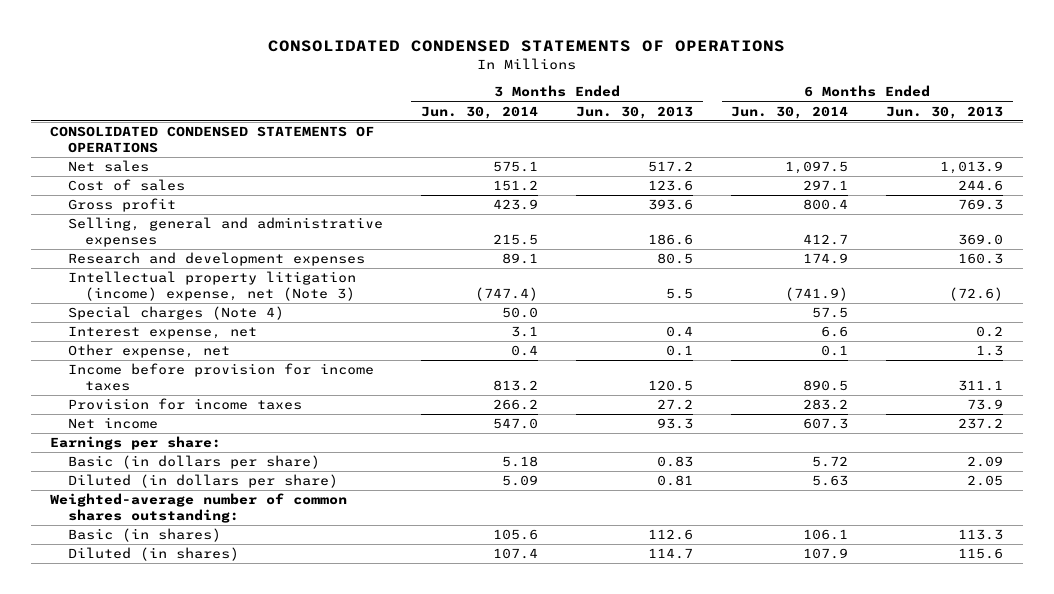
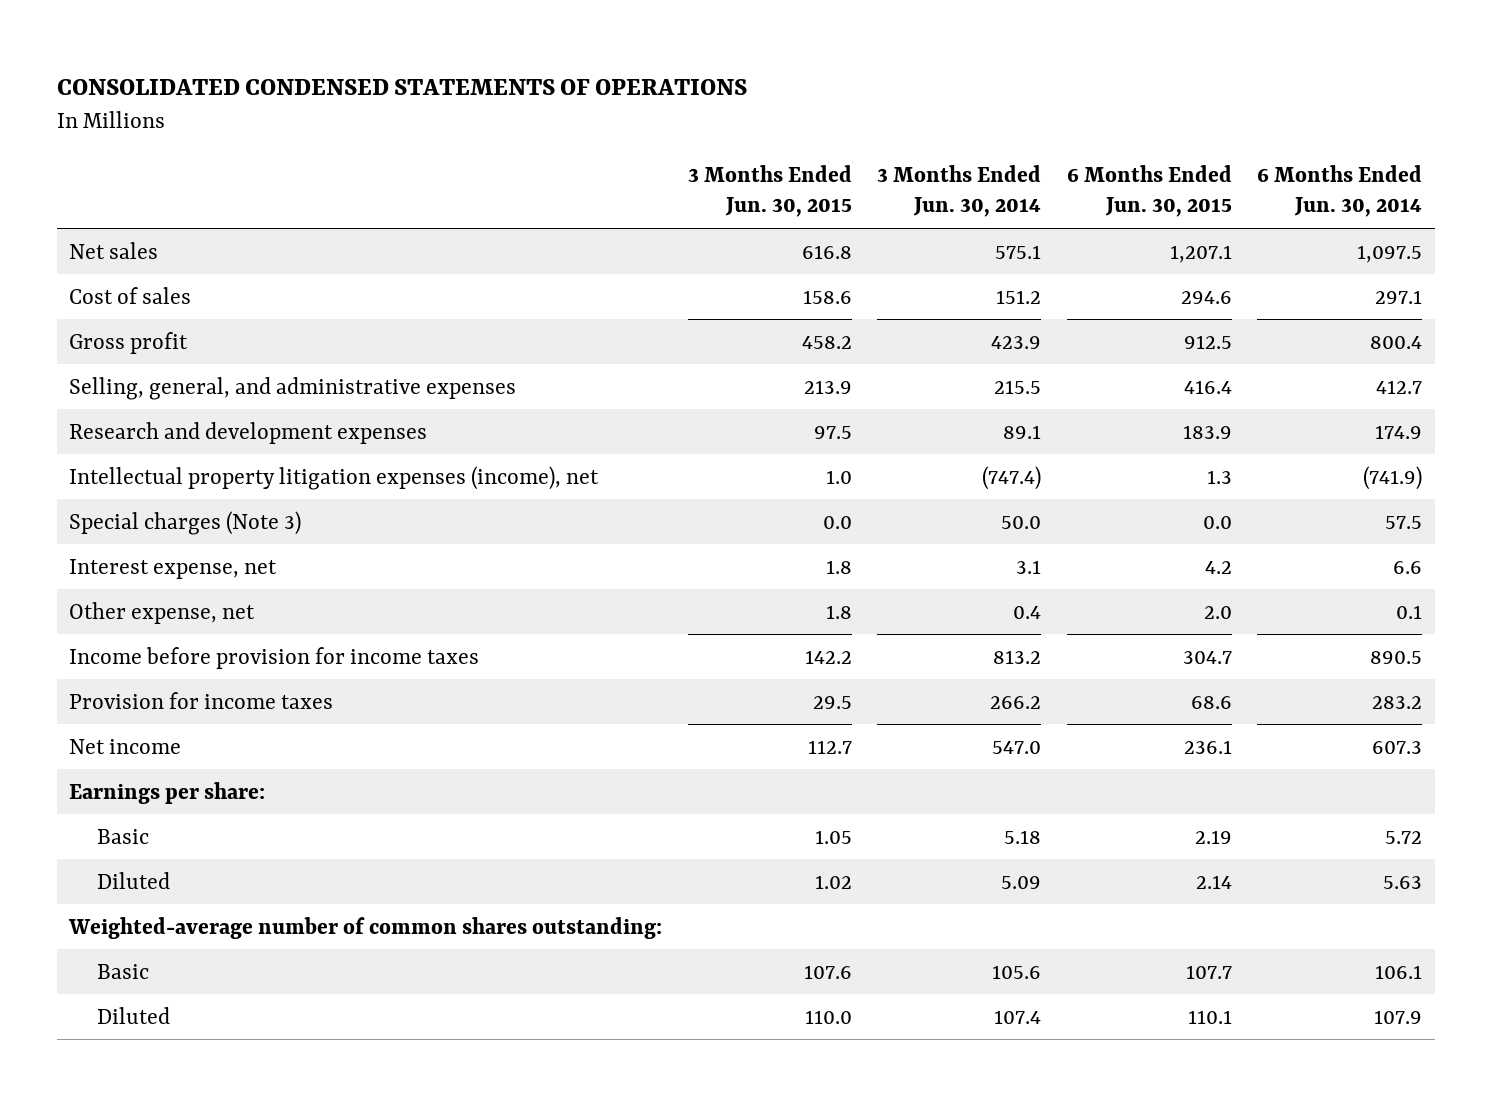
[576,105,694,119] Jun. 30, 2013 -> none
[886,105,1004,119] Jun. 30, 2013 -> none
none -> [687,164,852,218] 3 Months Ended Jun. 30, 2015
none -> [1066,164,1232,218] 6 Months Ended Jun. 30, 2015
[50,126,375,153] CONSOLIDATED CONDENSED STATEMENTS OF OPERATIONS -> none
[67,217,383,247] Selling, general and administrative expenses -> [69,376,517,400] Selling, general, and administrative expenses
[67,271,356,301] Intellectual property litigation (income) expense, net (Note 3) -> [69,465,600,490] Intellectual property litigation expenses (income), net
[67,306,284,321] Special charges (Note 4) -> [69,510,302,535] Special charges (Note 3)
[67,455,320,470] Basic (in dollars per share) -> [96,828,149,844] Basic
[67,474,338,489] Diluted (in dollars per share) -> [96,871,170,889] Diluted
[67,528,221,543] Basic (in shares) -> [96,963,149,979] Basic
[67,547,239,562] Diluted (in shares) -> [96,1006,170,1024] Diluted

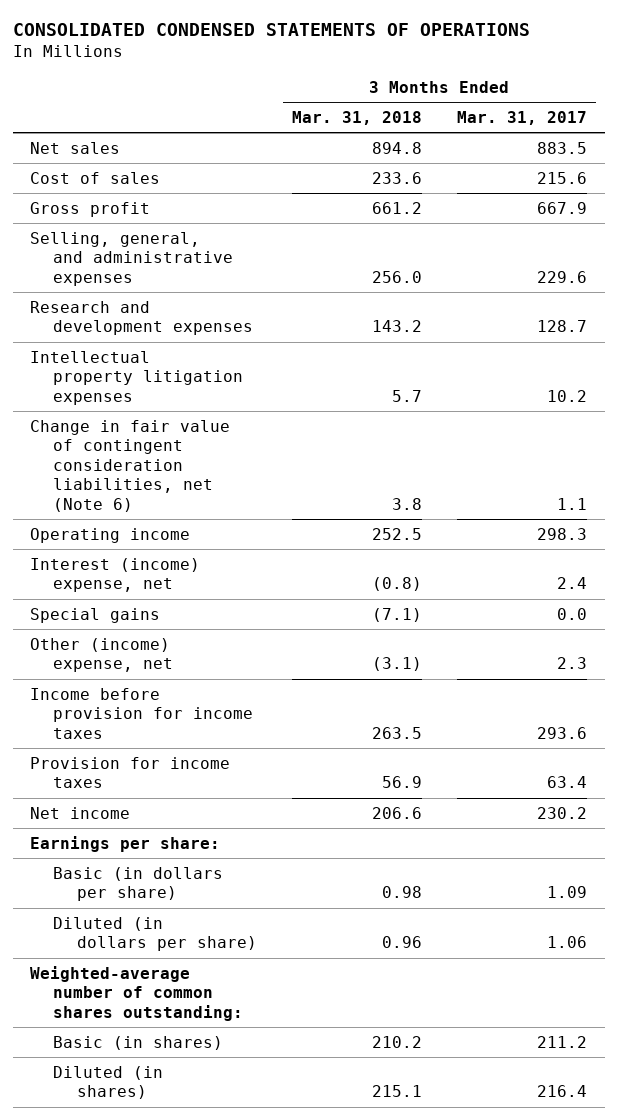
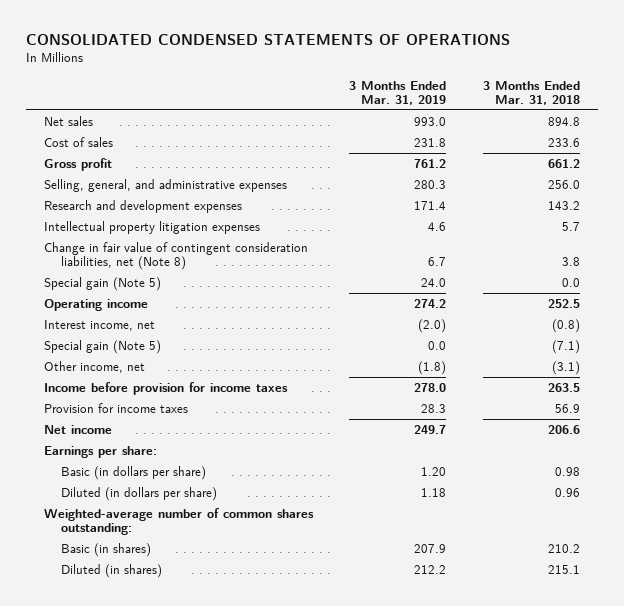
[457,110,588,125] Mar. 31, 2017 -> none
none -> [349,80,447,106] 3 Months Ended Mar. 31, 2019
[30,419,231,512] Change in fair value of contingent consideration liabilities, net (Note 6) -> [43,241,308,271] Change in fair value of contingent consideration liabilities, net (Note 8)
none -> [43,276,161,291] Special gain (Note 5)
[30,557,201,593] Interest (income) expense, net -> [43,319,155,331] Interest income, net
[30,607,161,623] Special gains -> [43,339,161,354] Special gain (Note 5)
[30,637,174,673] Other (income) expense, net -> [43,360,145,373] Other income, net

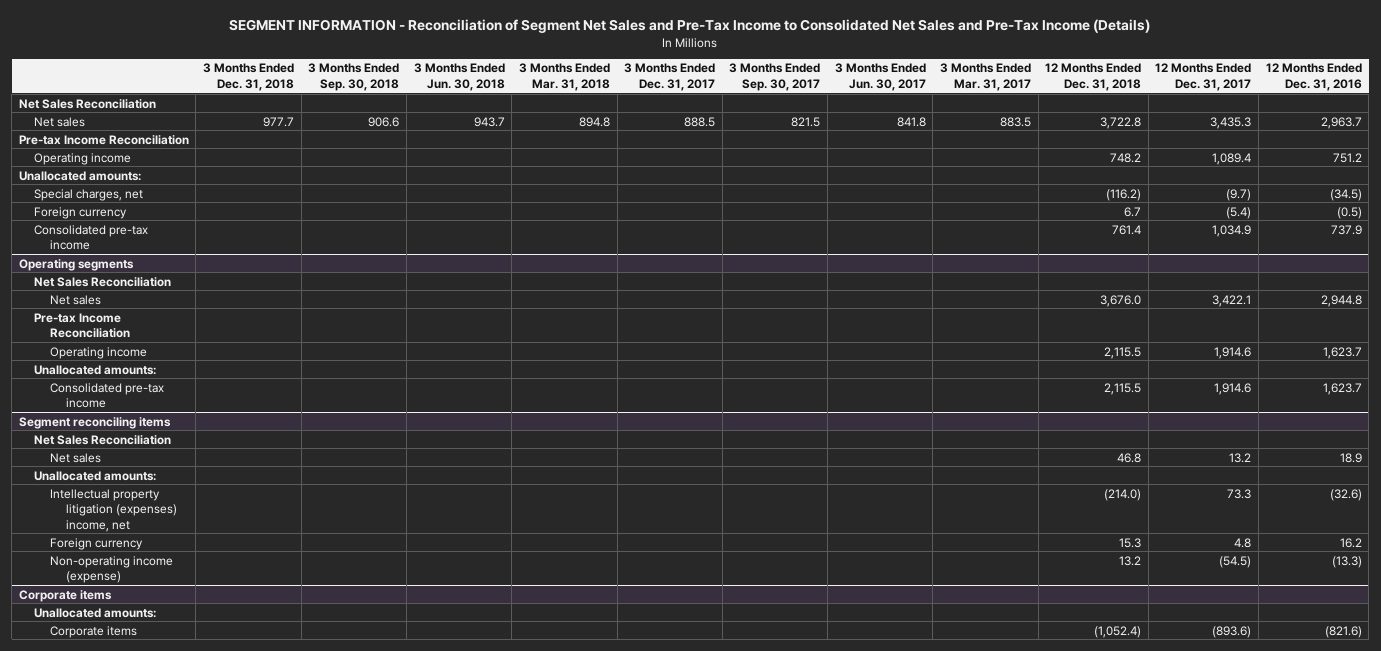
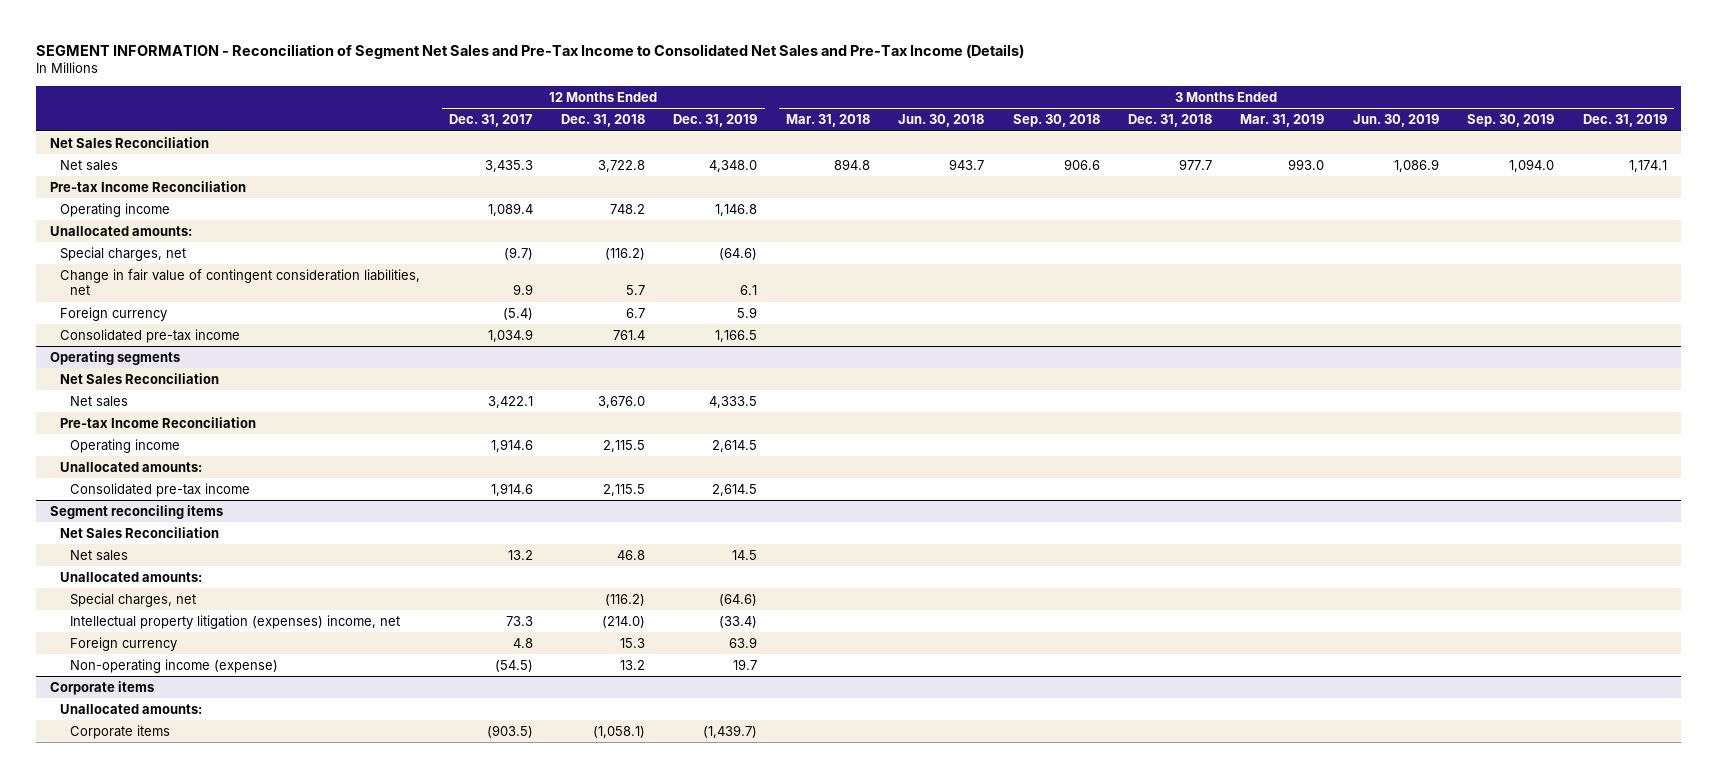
[624,63,716,91] 3 Months Ended Dec. 31, 2017 -> none
[729,63,821,91] 3 Months Ended Sep. 30, 2017 -> none
[834,63,926,91] 3 Months Ended Jun. 30, 2017 -> none
[939,63,1031,91] 3 Months Ended Mar. 31, 2017 -> none
[1265,63,1362,91] 12 Months Ended Dec. 31, 2016 -> none
none -> [673,114,758,128] Dec. 31, 2019
none -> [1240,114,1325,128] Mar. 31, 2019
none -> [1352,114,1439,128] Jun. 30, 2019
none -> [1467,114,1555,128] Sep. 30, 2019
none -> [1582,114,1667,128] Dec. 31, 2019
none -> [60,268,421,296] Change in fair value of contingent consideration liabilities, net
none -> [70,592,197,607] Special charges, net
[1094,625,1142,638] (1,052.4) -> [593,725,646,738] (1,058.1)
[1212,625,1252,638] (893.6) -> [486,724,533,738] (903.5)

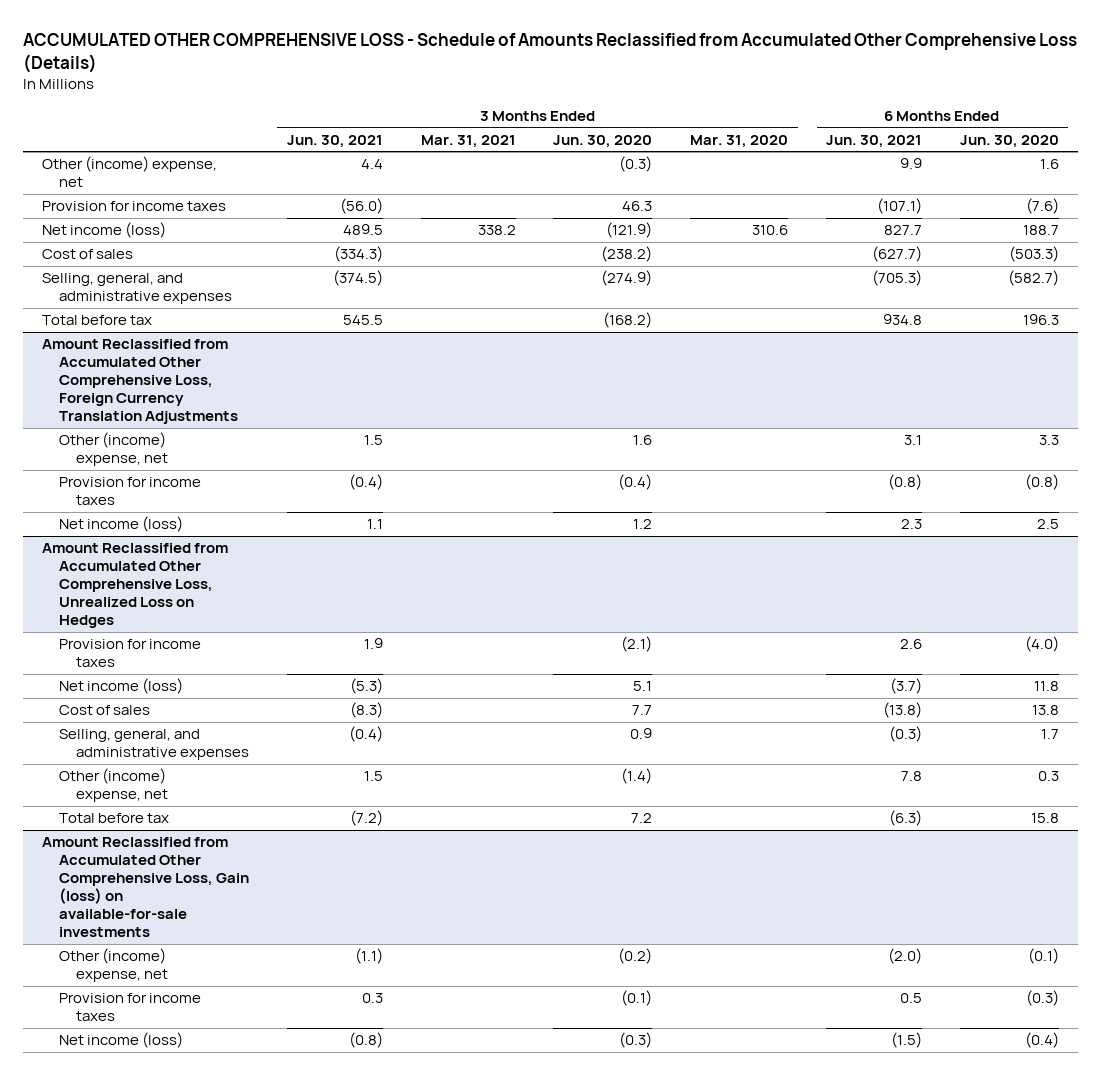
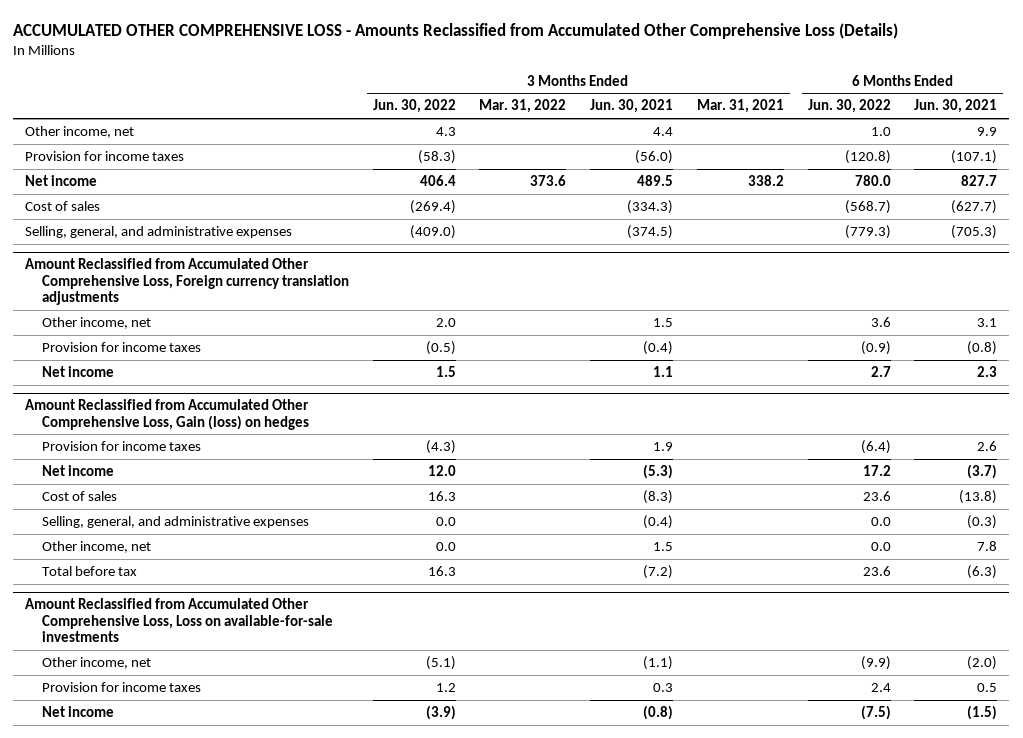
[22,32,1077,73] ACCUMULATED OTHER COMPREHENSIVE LOSS - Schedule of Amounts Reclassified from Accumulated Other Comprehensive Loss (Details) -> [13,22,899,39] ACCUMULATED OTHER COMPREHENSIVE LOSS - Amounts Reclassified from Accumulated Other Comprehensive Loss (Details)
[553,134,653,148] Jun. 30, 2020 -> none
[690,134,789,148] Mar. 31, 2020 -> none
[959,134,1059,148] Jun. 30, 2020 -> none
none -> [372,99,456,114] Jun. 30, 2022
none -> [479,99,567,114] Mar. 31, 2022
none -> [807,99,891,114] Jun. 30, 2022
[41,156,217,188] Other (income) expense, net -> [25,125,135,138] Other income, net
[41,222,166,239] Net income (loss) -> [25,174,98,186] Net income
[41,315,152,326] Total before tax -> none
[41,339,238,425] Amount Reclassified from Accumulated Other Comprehensive Loss, Foreign Currency Translation Adjustments -> [25,258,350,306] Amount Reclassified from Accumulated Other Comprehensive Loss, Foreign currency translation adjustments
[58,432,168,467] Other (income) expense, net -> [42,316,152,329] Other income, net
[58,516,183,533] Net income (loss) -> [42,365,115,377] Net income
[41,543,228,629] Amount Reclassified from Accumulated Other Comprehensive Loss, Unrealized Loss on Hedges -> [25,399,310,430] Amount Reclassified from Accumulated Other Comprehensive Loss, Gain (loss) on hedges
[58,678,183,695] Net income (loss) -> [42,464,115,476] Net income
[58,768,168,803] Other (income) expense, net -> [42,540,152,553] Other income, net
[41,837,249,938] Amount Reclassified from Accumulated Other Comprehensive Loss, Gain (loss) on available-for-sale investments -> [25,598,334,643] Amount Reclassified from Accumulated Other Comprehensive Loss, Loss on available-for-sale investments
[58,948,168,983] Other (income) expense, net -> [42,656,152,669] Other income, net
[58,1032,183,1049] Net income (loss) -> [42,705,115,717] Net income

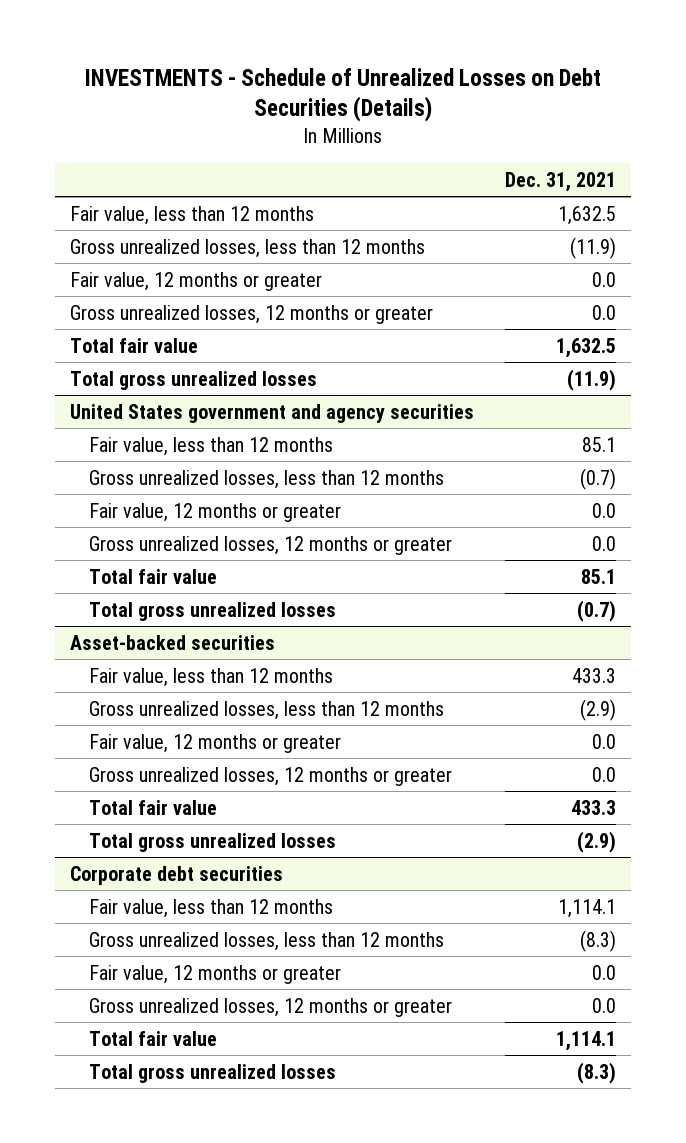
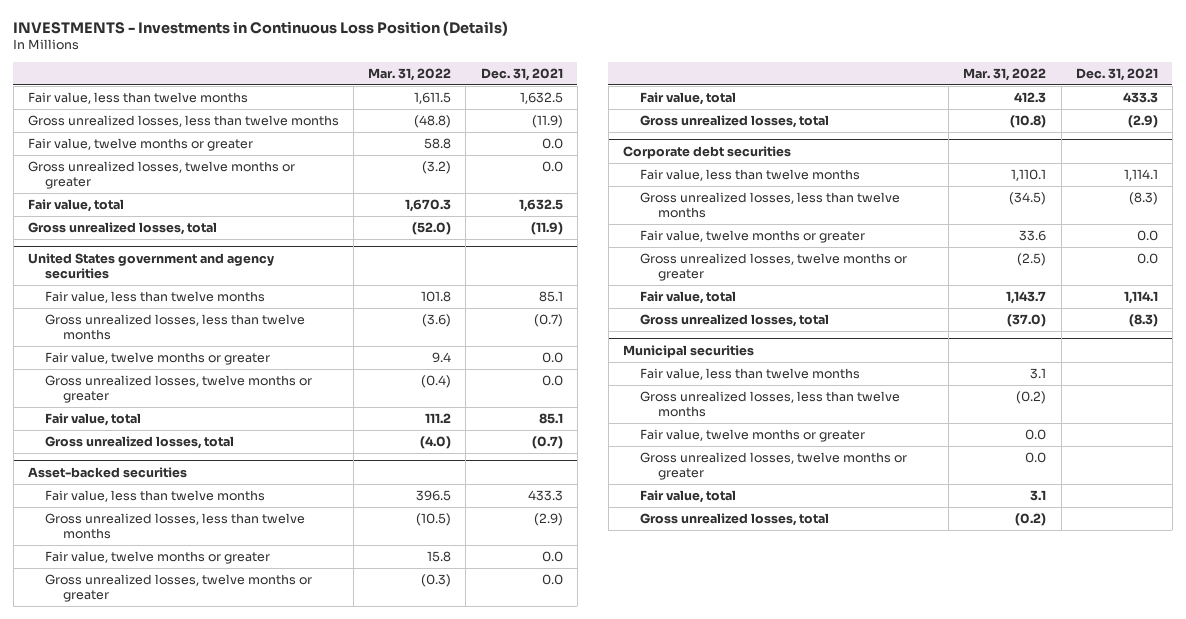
[84,67,601,123] INVESTMENTS - Schedule of Unrealized Losses on Debt Securities (Details) -> [13,20,509,36] INVESTMENTS - Investments in Continuous Loss Position (Details)
none -> [368,67,452,81] Mar. 31, 2022
[70,205,315,225] Fair value, less than 12 months -> [27,92,248,105] Fair value, less than twelve months
[70,238,426,258] Gross unrealized losses, less than 12 months -> [27,115,339,128] Gross unrealized losses, less than twelve months
[70,271,323,291] Fair value, 12 months or greater -> [27,138,253,152] Fair value, twelve months or greater
[70,304,434,324] Gross unrealized losses, 12 months or greater -> [27,161,295,190] Gross unrealized losses, twelve months or greater
[70,337,199,353] Total fair value -> [27,199,124,213] Fair value, total
[70,370,318,390] Total gross unrealized losses -> [27,222,217,236] Gross unrealized losses, total
[89,436,334,456] Fair value, less than 12 months -> [45,291,266,304] Fair value, less than twelve months
[89,469,445,489] Gross unrealized losses, less than 12 months -> [45,314,306,341] Gross unrealized losses, less than twelve months
[89,502,342,522] Fair value, 12 months or greater -> [45,352,271,366] Fair value, twelve months or greater
[89,535,453,555] Gross unrealized losses, 12 months or greater -> [45,375,313,404] Gross unrealized losses, twelve months or greater
[89,568,218,584] Total fair value -> [45,413,142,427] Fair value, total
[89,601,337,621] Total gross unrealized losses -> [45,436,235,450] Gross unrealized losses, total
[89,667,334,687] Fair value, less than 12 months -> [45,490,266,503] Fair value, less than twelve months
[89,700,445,720] Gross unrealized losses, less than 12 months -> [45,513,306,540] Gross unrealized losses, less than twelve months
[89,733,342,753] Fair value, 12 months or greater -> [45,551,271,565] Fair value, twelve months or greater
[89,766,453,786] Gross unrealized losses, 12 months or greater -> [45,574,313,603] Gross unrealized losses, twelve months or greater
[89,799,218,815] Total fair value -> [640,92,737,106] Fair value, total
[89,832,337,852] Total gross unrealized losses -> [640,115,830,129] Gross unrealized losses, total
[89,898,334,918] Fair value, less than 12 months -> [640,169,861,182] Fair value, less than twelve months
[89,931,445,951] Gross unrealized losses, less than 12 months -> [640,192,901,219] Gross unrealized losses, less than twelve months
[89,964,342,984] Fair value, 12 months or greater -> [640,230,866,244] Fair value, twelve months or greater
[89,997,453,1017] Gross unrealized losses, 12 months or greater -> [640,253,908,282] Gross unrealized losses, twelve months or greater
[89,1030,218,1046] Total fair value -> [640,291,737,305] Fair value, total
[89,1063,337,1083] Total gross unrealized losses -> [640,314,830,328] Gross unrealized losses, total
none -> [623,344,755,358] Municipal securities
none -> [640,368,861,381] Fair value, less than twelve months
none -> [640,391,901,418] Gross unrealized losses, less than twelve months
none -> [640,429,866,443] Fair value, twelve months or greater
none -> [640,452,908,481] Gross unrealized losses, twelve months or greater
none -> [640,490,737,504] Fair value, total
none -> [640,513,830,527] Gross unrealized losses, total

